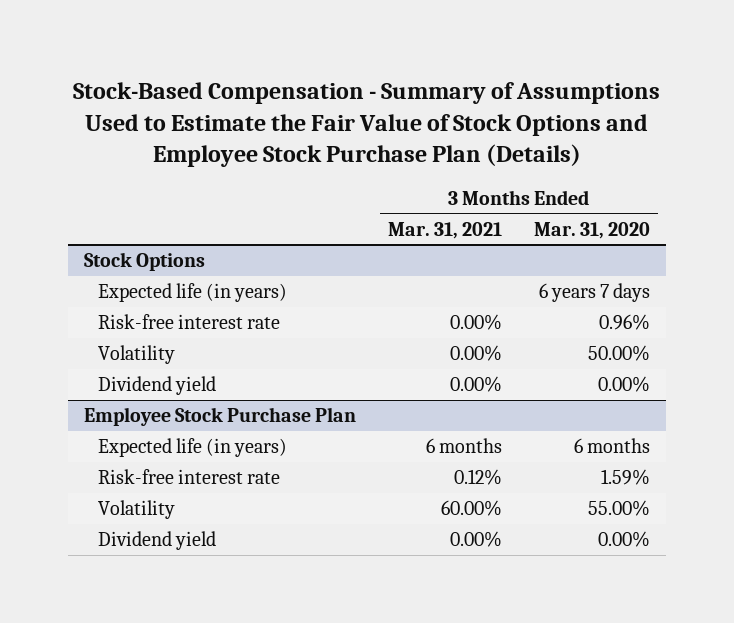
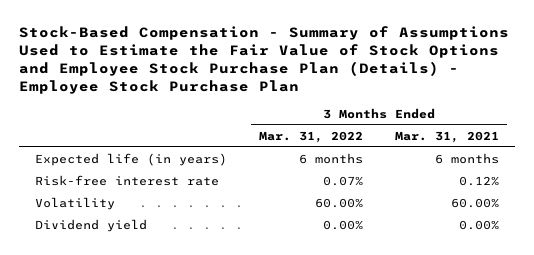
[73,82,661,168] Stock-Based Compensation - Summary of Assumptions Used to Estimate the Fair Value of Stock Options and Employee Stock Purchase Plan (Details) -> [18,25,509,94] Stock-Based Compensation - Summary of Assumptions Used to Estimate the Fair Value of Stock Options and Employee Stock Purchase Plan (Details) - Employee Stock Purchase Plan
[534,221,651,239] Mar. 31, 2020 -> none
none -> [258,130,363,143] Mar. 31, 2022
[84,252,206,272] Stock Options -> none
[98,283,288,303] Expected life (in years) -> none
[98,314,281,330] Risk-free interest rate -> none
[98,345,176,365] Volatility -> none
[98,376,217,396] Dividend yield -> none
[84,407,357,427] Employee Stock Purchase Plan -> none

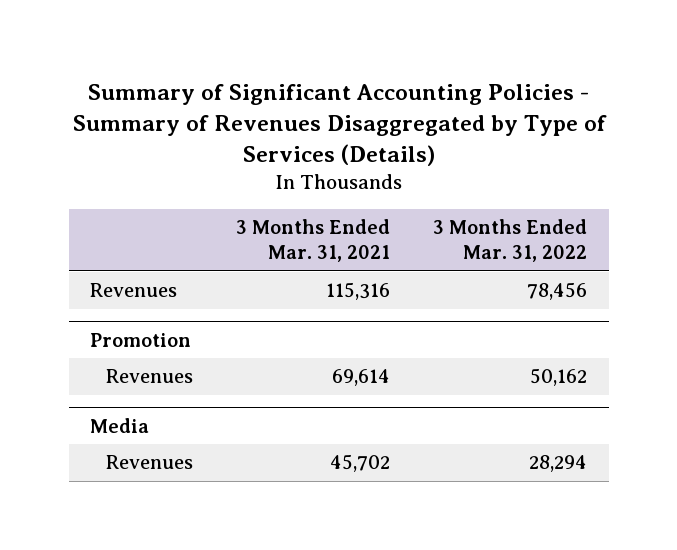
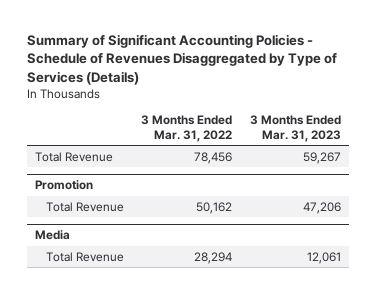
[72,83,607,166] Summary of Significant Accounting Policies - Summary of Revenues Disaggregated by Type of Services (Details) -> [26,34,337,85] Summary of Significant Accounting Policies - Schedule of Revenues Disaggregated by Type of Services (Details)
[236,218,391,263] 3 Months Ended Mar. 31, 2021 -> none
none -> [249,115,341,142] 3 Months Ended Mar. 31, 2023
[90,283,178,298] Revenues -> [35,151,114,162] Total Revenue
[106,369,194,384] Revenues -> [46,201,125,212] Total Revenue
[106,455,194,470] Revenues -> [46,251,125,262] Total Revenue

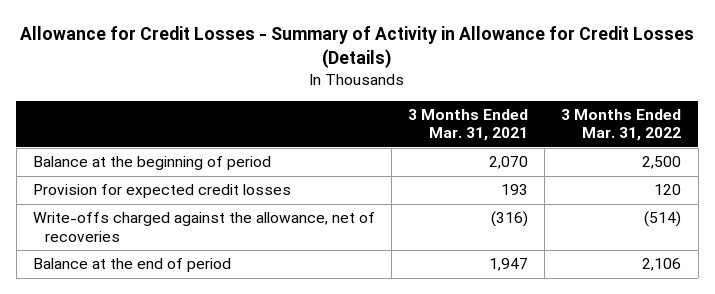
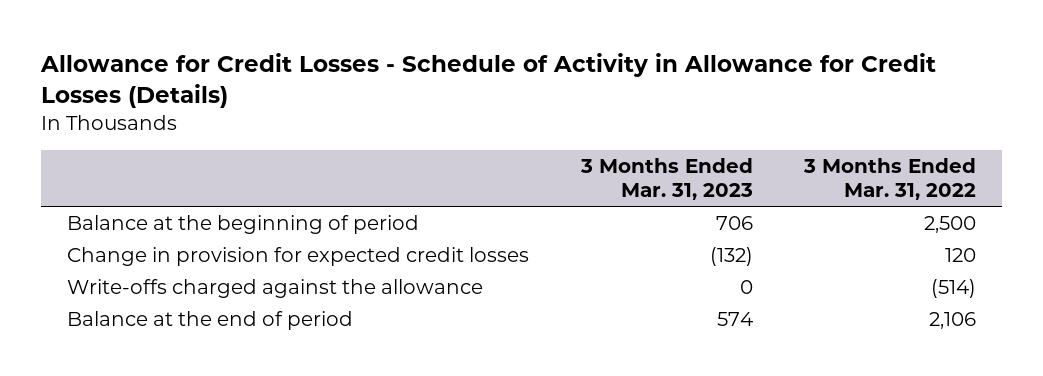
[20,26,695,69] Allowance for Credit Losses - Summary of Activity in Allowance for Credit Losses (Details) -> [40,53,937,109] Allowance for Credit Losses - Schedule of Activity in Allowance for Credit Losses (Details)
[408,109,529,142] 3 Months Ended Mar. 31, 2021 -> none
none -> [579,158,753,201] 3 Months Ended Mar. 31, 2023
[33,184,292,199] Provision for expected credit losses -> [67,246,530,266] Change in provision for expected credit losses
[33,212,376,242] Write-offs charged against the allowance, net of recoveries -> [67,278,484,298] Write-offs charged against the allowance

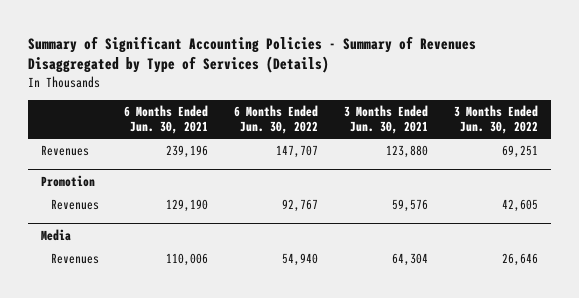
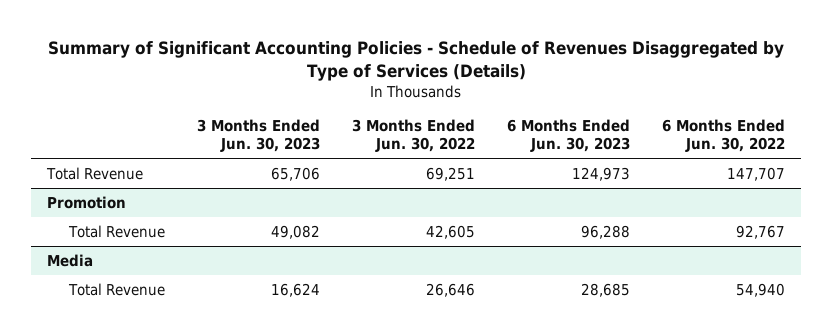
[28,35,477,74] Summary of Significant Accounting Policies - Summary of Revenues Disaggregated by Type of Services (Details) -> [48,41,785,81] Summary of Significant Accounting Policies - Schedule of Revenues Disaggregated by Type of Services (Details)
[124,105,209,135] 6 Months Ended Jun. 30, 2021 -> none
[343,105,428,135] 3 Months Ended Jun. 30, 2021 -> none
none -> [197,118,321,153] 3 Months Ended Jun. 30, 2023
none -> [507,118,631,153] 6 Months Ended Jun. 30, 2023
[41,145,90,157] Revenues -> [46,166,144,180] Total Revenue
[50,199,99,211] Revenues -> [68,224,166,238] Total Revenue
[50,253,99,265] Revenues -> [68,282,166,296] Total Revenue

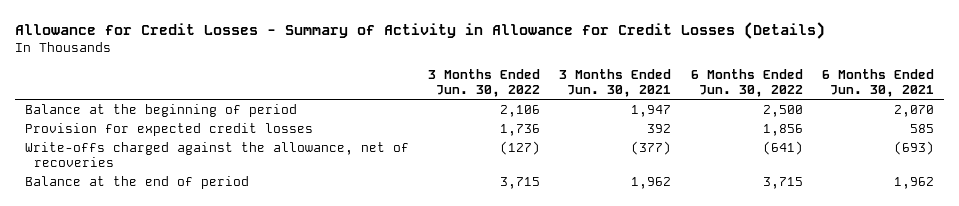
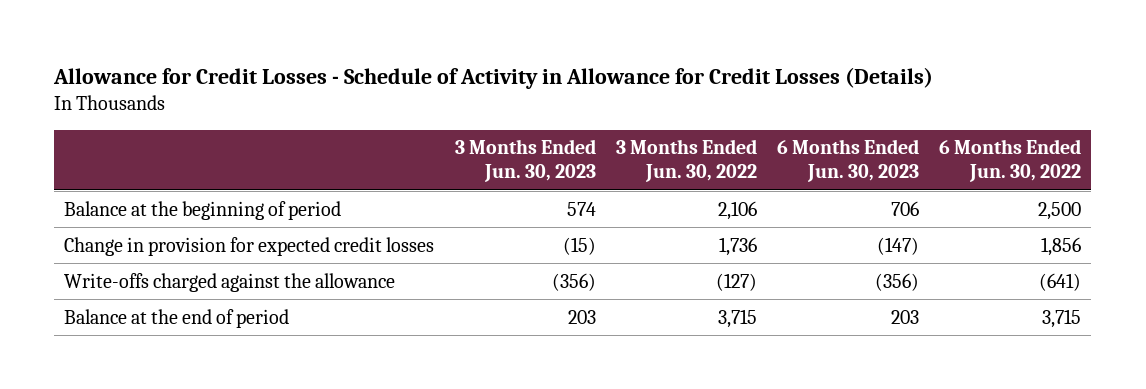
[15,21,826,39] Allowance for Credit Losses - Summary of Activity in Allowance for Credit Losses (Details) -> [53,67,934,90] Allowance for Credit Losses - Schedule of Activity in Allowance for Credit Losses (Details)
[559,68,672,98] 3 Months Ended Jun. 30, 2021 -> none
[822,68,935,98] 6 Months Ended Jun. 30, 2021 -> none
none -> [454,139,596,183] 3 Months Ended Jun. 30, 2023
none -> [777,139,920,183] 6 Months Ended Jun. 30, 2023
[24,122,313,136] Provision for expected credit losses -> [64,236,435,256] Change in provision for expected credit losses
[24,141,409,168] Write-offs charged against the allowance, net of recoveries -> [64,272,396,292] Write-offs charged against the allowance

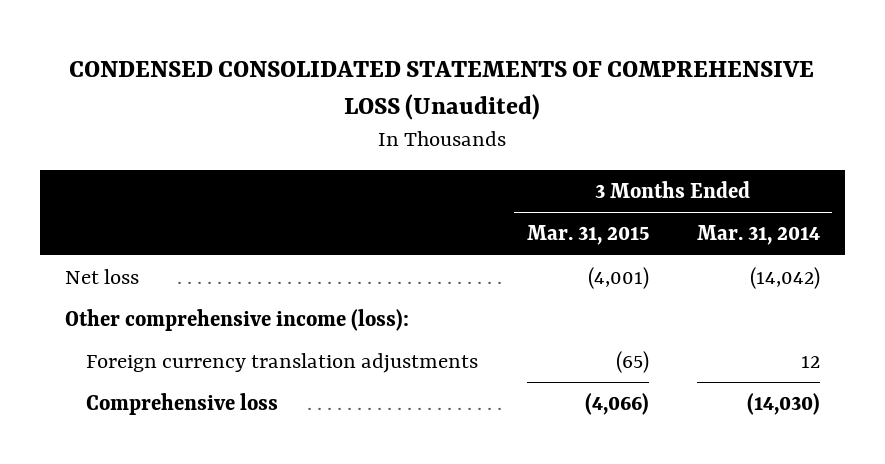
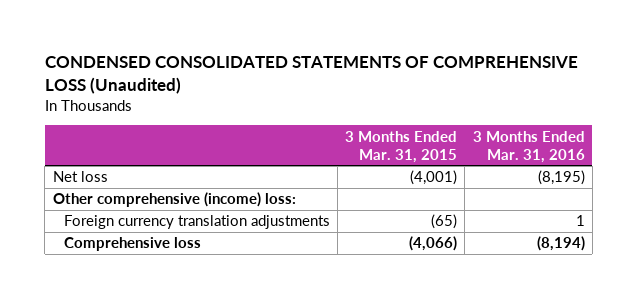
[697,225,821,246] Mar. 31, 2014 -> none
none -> [472,130,585,163] 3 Months Ended Mar. 31, 2016
[64,308,409,331] Other comprehensive income (loss): -> [52,192,296,208] Other comprehensive (income) loss:

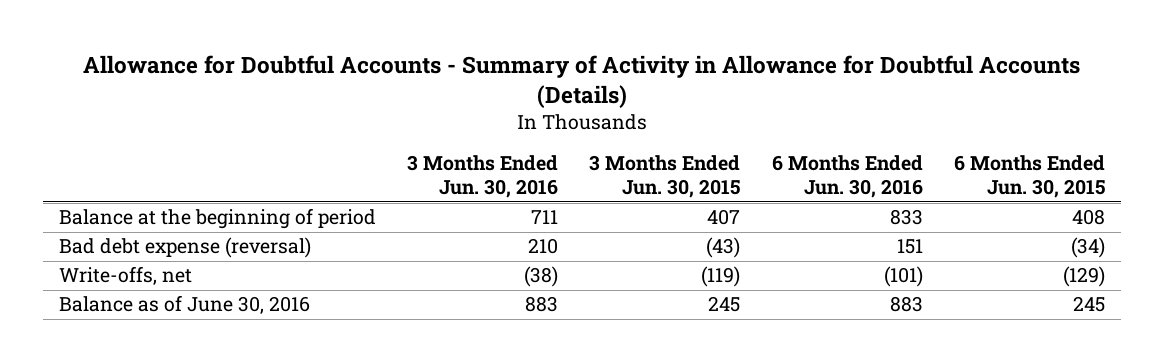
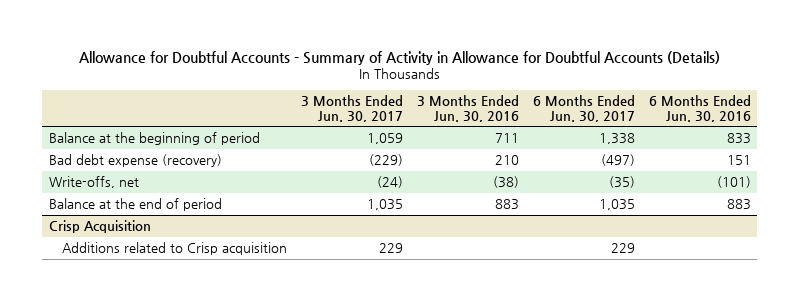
[589,155,741,199] 3 Months Ended Jun. 30, 2015 -> none
[953,155,1105,199] 6 Months Ended Jun. 30, 2015 -> none
none -> [301,95,404,122] 3 Months Ended Jun. 30, 2017
none -> [532,95,635,122] 6 Months Ended Jun. 30, 2017
[58,237,311,259] Bad debt expense (reversal) -> [49,154,223,168] Bad debt expense (recovery)
[58,295,310,315] Balance as of June 30, 2016 -> [49,198,223,212] Balance at the end of period
none -> [49,220,152,234] Crisp Acquisition
none -> [62,242,288,256] Additions related to Crisp acquisition

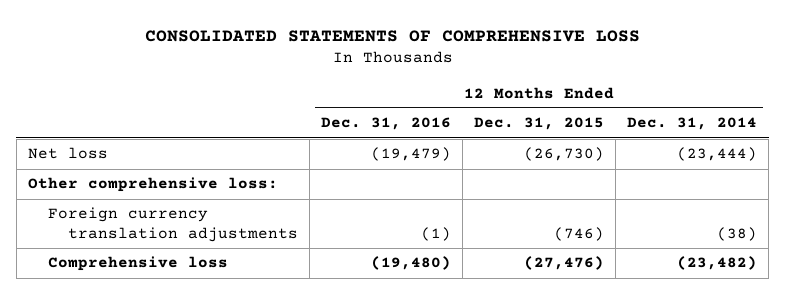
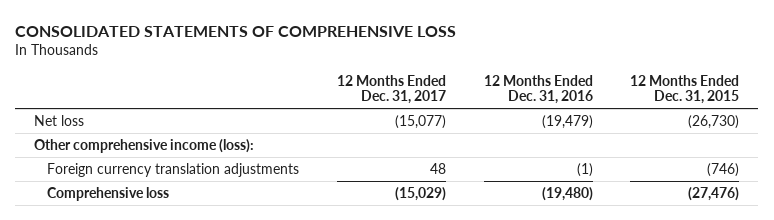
[627,117,758,131] Dec. 31, 2014 -> none
none -> [336,74,446,105] 12 Months Ended Dec. 31, 2017
[27,177,278,193] Other comprehensive loss: -> [34,138,255,153] Other comprehensive income (loss):

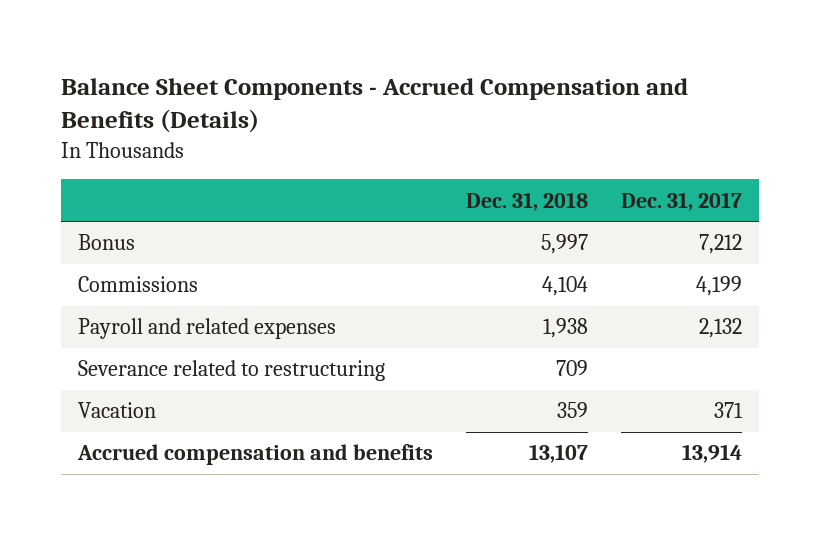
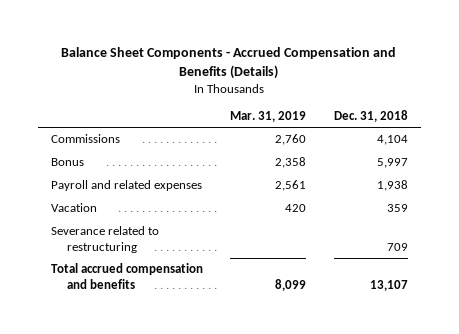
[621,191,743,211] Dec. 31, 2017 -> none
none -> [230,111,307,123] Mar. 31, 2019
[77,234,135,251] Bonus -> [51,158,85,167] Bonus
[77,360,385,382] Severance related to restructuring -> [51,226,160,253] Severance related to restructuring
[76,444,433,466] Accrued compensation and benefits -> [51,263,204,289] Total accrued compensation and benefits

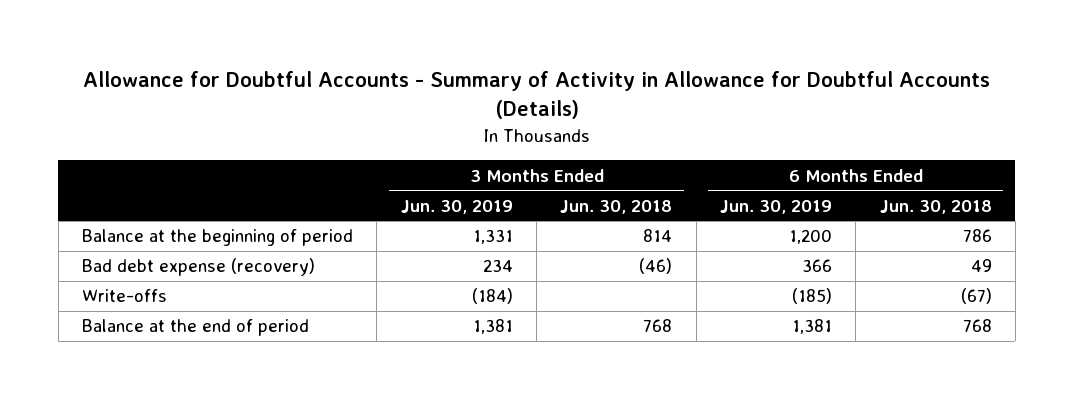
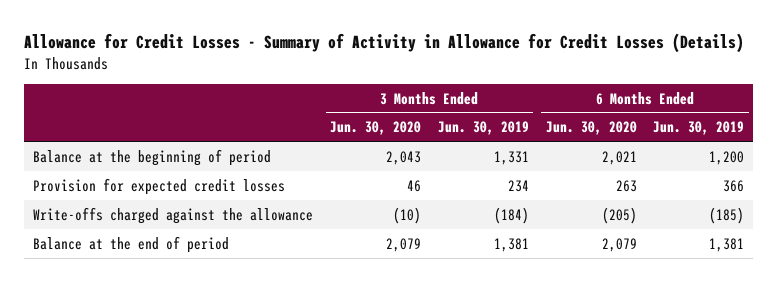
[82,71,990,120] Allowance for Doubtful Accounts - Summary of Activity in Allowance for Doubtful Accounts (Details) -> [24,33,745,54] Allowance for Credit Losses - Summary of Activity in Allowance for Credit Losses (Details)
[560,199,673,214] Jun. 30, 2018 -> none
[879,199,992,214] Jun. 30, 2018 -> none
none -> [329,121,421,136] Jun. 30, 2020
none -> [545,121,637,136] Jun. 30, 2020
[82,258,316,277] Bad debt expense (recovery) -> [32,177,285,195] Provision for expected credit losses
[82,289,168,303] Write-offs -> [32,206,313,224] Write-offs charged against the allowance

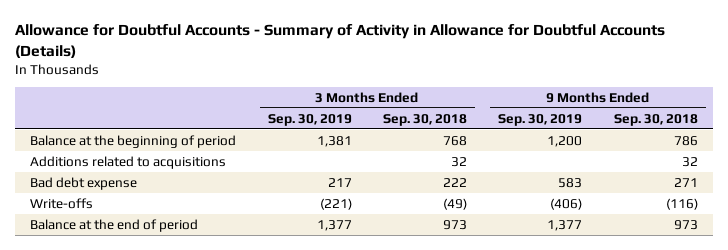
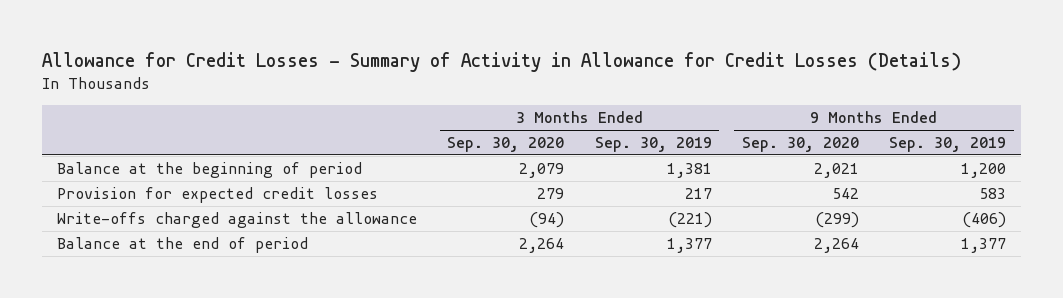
[14,24,665,58] Allowance for Doubtful Accounts - Summary of Activity in Allowance for Doubtful Accounts (Details) -> [42,52,962,73] Allowance for Credit Losses - Summary of Activity in Allowance for Credit Losses (Details)
[382,113,467,126] Sep. 30, 2018 -> none
[613,113,698,126] Sep. 30, 2018 -> none
none -> [447,137,565,153] Sep. 30, 2020
none -> [741,137,859,153] Sep. 30, 2020
[30,155,227,169] Additions related to acquisitions -> none
[30,176,138,190] Bad debt expense -> [57,187,379,204] Provision for expected credit losses
[30,197,94,209] Write-offs -> [57,212,418,229] Write-offs charged against the allowance

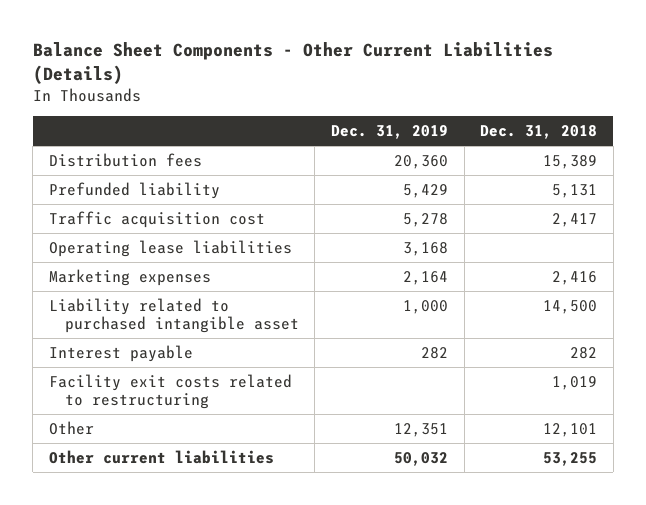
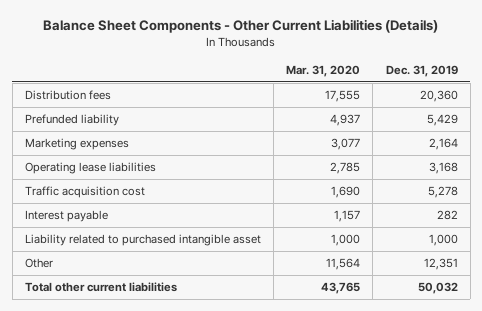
[480,124,598,139] Dec. 31, 2018 -> none
none -> [286,65,361,78] Mar. 31, 2020
[48,240,292,258] Operating lease liabilities -> [24,162,156,175] Operating lease liabilities
[48,211,265,229] Traffic acquisition cost -> [24,186,145,199] Traffic acquisition cost
[48,374,292,410] Facility exit costs related to restructuring -> none
[48,298,299,334] Liability related to purchased intangible asset -> [24,234,261,247] Liability related to purchased intangible asset
[48,450,274,465] Other current liabilities -> [24,282,177,293] Total other current liabilities

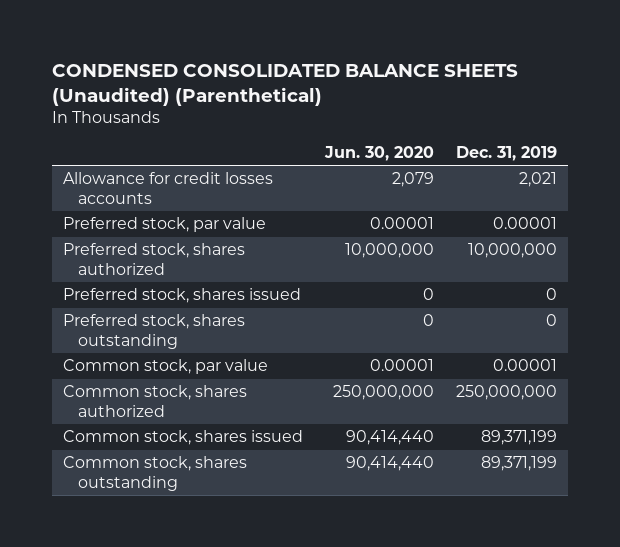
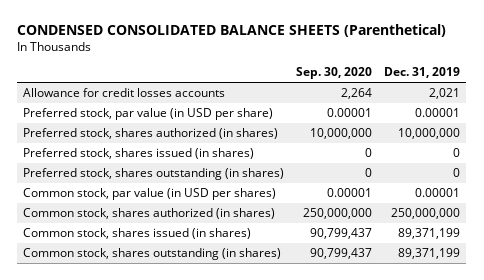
[52,64,519,106] CONDENSED CONSOLIDATED BALANCE SHEETS (Unaudited) (Parenthetical) -> [17,24,447,38] CONDENSED CONSOLIDATED BALANCE SHEETS (Parenthetical)
[324,145,435,161] Jun. 30, 2020 -> none
none -> [296,67,373,80] Sep. 30, 2020
[63,217,267,233] Preferred stock, par value -> [23,107,274,120] Preferred stock, par value (in USD per share)
[63,243,246,275] Preferred stock, shares authorized -> [23,127,279,139] Preferred stock, shares authorized (in shares)
[63,288,302,304] Preferred stock, shares issued -> [23,147,255,159] Preferred stock, shares issued (in shares)
[63,314,246,349] Preferred stock, shares outstanding -> [23,167,285,180] Preferred stock, shares outstanding (in shares)
[63,359,269,375] Common stock, par value -> [23,187,277,200] Common stock, par value (in USD per shares)
[63,385,248,417] Common stock, shares authorized -> [23,207,276,219] Common stock, shares authorized (in shares)
[63,430,304,446] Common stock, shares issued -> [23,227,252,239] Common stock, shares issued (in shares)
[63,456,248,491] Common stock, shares outstanding -> [23,247,282,260] Common stock, shares outstanding (in shares)

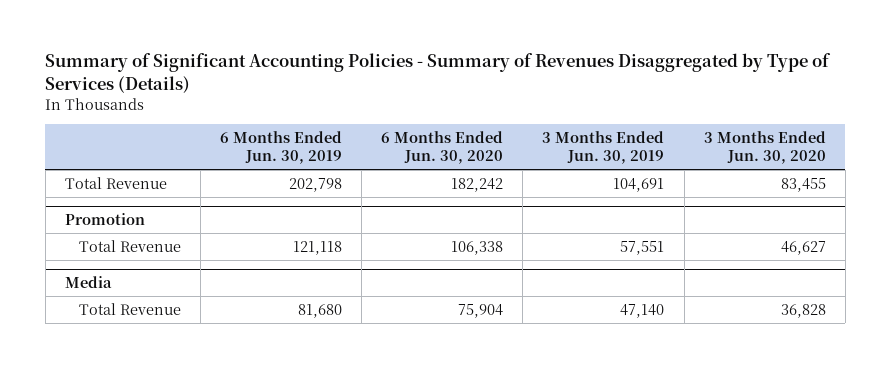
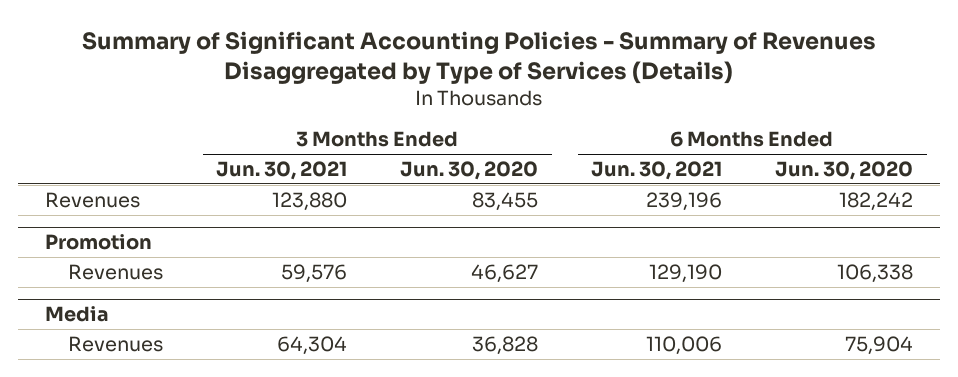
[219,130,342,164] 6 Months Ended Jun. 30, 2019 -> none
[542,130,665,164] 3 Months Ended Jun. 30, 2019 -> none
none -> [216,160,348,180] Jun. 30, 2021
none -> [591,160,723,180] Jun. 30, 2021
[64,176,167,189] Total Revenue -> [44,191,140,208] Revenues
[78,239,181,252] Total Revenue -> [68,263,164,280] Revenues
[78,302,181,315] Total Revenue -> [68,335,164,352] Revenues

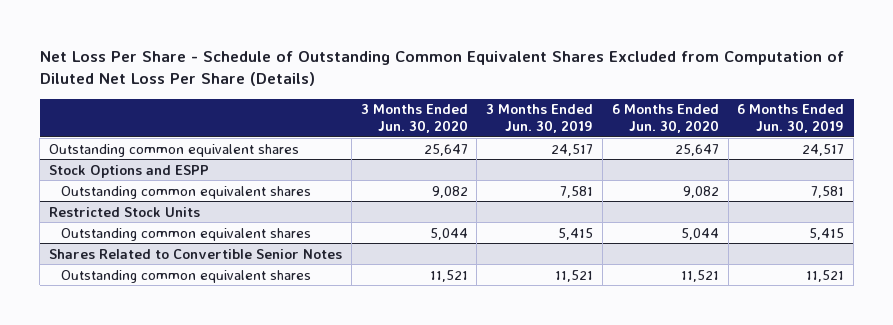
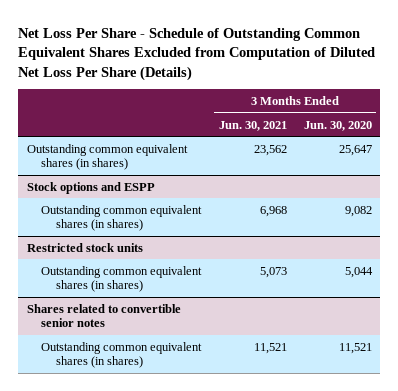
[486,104,594,133] 3 Months Ended Jun. 30, 2019 -> none
[611,104,719,133] 6 Months Ended Jun. 30, 2020 -> none
[737,104,845,133] 6 Months Ended Jun. 30, 2019 -> none
none -> [218,120,287,131] Jun. 30, 2021
[49,143,300,157] Outstanding common equivalent shares -> [26,143,188,171] Outstanding common equivalent shares (in shares)
[49,164,210,178] Stock Options and ESPP -> [26,181,155,194] Stock options and ESPP
[61,185,312,199] Outstanding common equivalent shares -> [41,204,203,232] Outstanding common equivalent shares (in shares)
[49,206,201,217] Restricted Stock Units -> [26,242,143,252] Restricted stock units
[61,227,312,241] Outstanding common equivalent shares -> [41,265,203,293] Outstanding common equivalent shares (in shares)
[49,248,343,259] Shares Related to Convertible Senior Notes -> [26,303,181,328] Shares related to convertible senior notes
[61,269,312,283] Outstanding common equivalent shares -> [41,341,203,369] Outstanding common equivalent shares (in shares)

